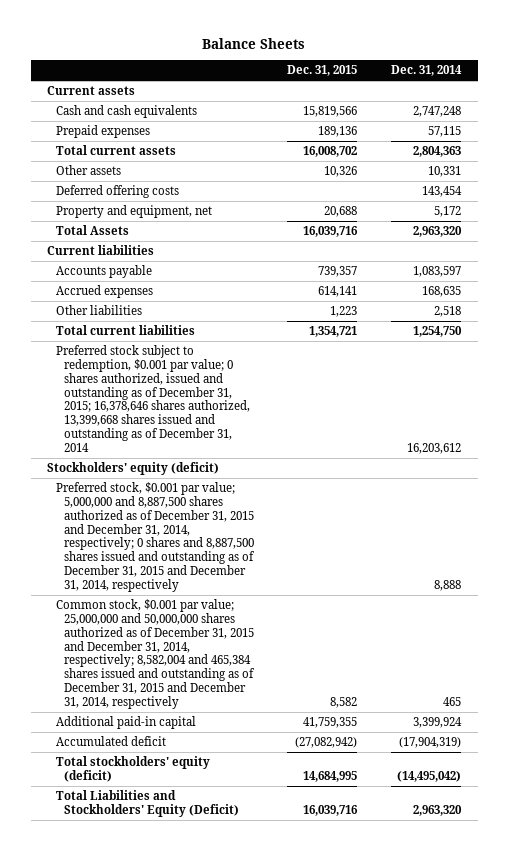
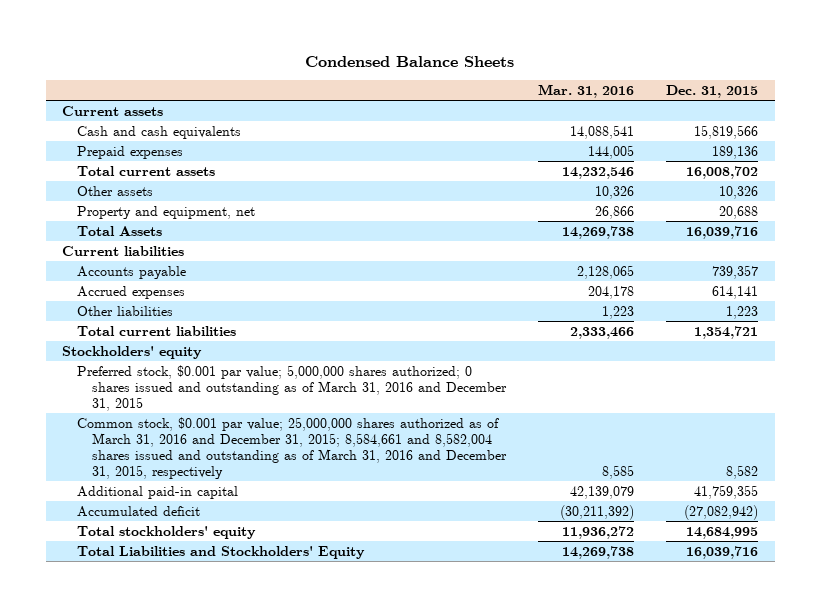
[202,37,306,49] Balance Sheets -> [305,55,515,67] Condensed Balance Sheets
[390,65,462,77] Dec. 31, 2014 -> none
none -> [538,83,635,98] Mar. 31, 2016
[55,185,179,199] Deferred offering costs -> none
[55,345,250,452] Preferred stock subject to redemption, $0.001 par value; 0 shares authorized, issued and outstanding as of December 31, 2015; 16,378,646 shares authorized, 13,399,668 shares issued and outstanding as of December 31, 2014 -> none
[47,462,220,476] Stockholders' equity (deficit) -> [62,345,203,359] Stockholders' equity
[55,482,255,592] Preferred stock, $0.001 par value; 5,000,000 and 8,887,500 shares authorized as of December 31, 2015 and December 31, 2014, respectively; 0 shares and 8,887,500 shares issued and outstanding as of December 31, 2015 and December 31, 2014, respectively -> [76,364,507,411] Preferred stock, $0.001 par value; 5,000,000 shares authorized; 0 shares issued and outstanding as of March 31, 2016 and December 31, 2015
[55,599,255,709] Common stock, $0.001 par value; 25,000,000 and 50,000,000 shares authorized as of December 31, 2015 and December 31, 2014, respectively; 8,582,004 and 465,384 shares issued and outstanding as of December 31, 2015 and December 31, 2014, respectively -> [76,416,507,479] Common stock, $0.001 par value; 25,000,000 shares authorized as of March 31, 2016 and December 31, 2015; 8,584,661 and 8,582,004 shares issued and outstanding as of March 31, 2016 and December 31, 2015, respectively
[55,756,210,783] Total stockholders' equity (deficit) -> [76,525,256,539] Total stockholders' equity
[55,790,239,818] Total Liabilities and Stockholders' Equity (Deficit) -> [76,545,365,559] Total Liabilities and Stockholders' Equity

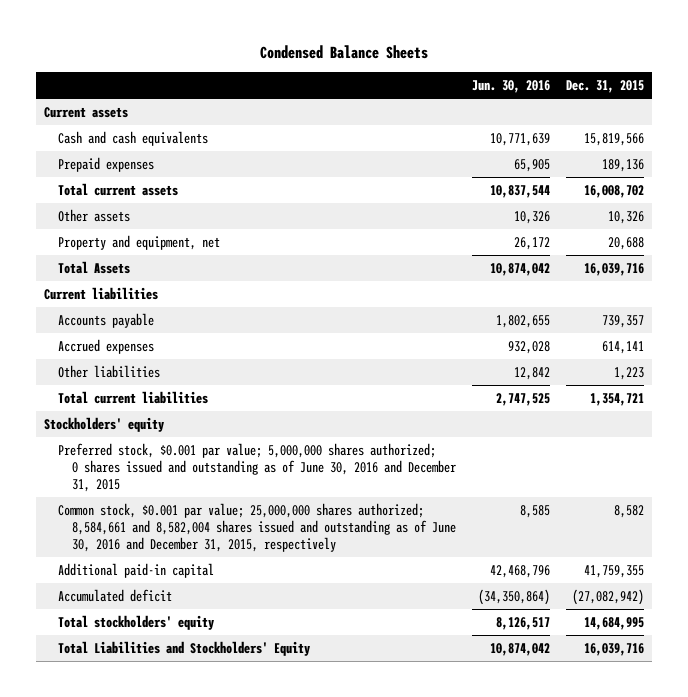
[538,83,635,98] Mar. 31, 2016 -> none
none -> [471,79,550,93] Jun. 30, 2016
[76,364,507,411] Preferred stock, $0.001 par value; 5,000,000 shares authorized; 0 shares issued and outstanding as of March 31, 2016 and December 31, 2015 -> [57,442,456,492] Preferred stock, $0.001 par value; 5,000,000 shares authorized; 0 shares issued and outstanding as of June 30, 2016 and December 31, 2015
[76,416,507,479] Common stock, $0.001 par value; 25,000,000 shares authorized as of March 31, 2016 and December 31, 2015; 8,584,661 and 8,582,004 shares issued and outstanding as of March 31, 2016 and December 31, 2015, respectively -> [57,502,456,552] Common stock, $0.001 par value; 25,000,000 shares authorized; 8,584,661 and 8,582,004 shares issued and outstanding as of June 30, 2016 and December 31, 2015, respectively

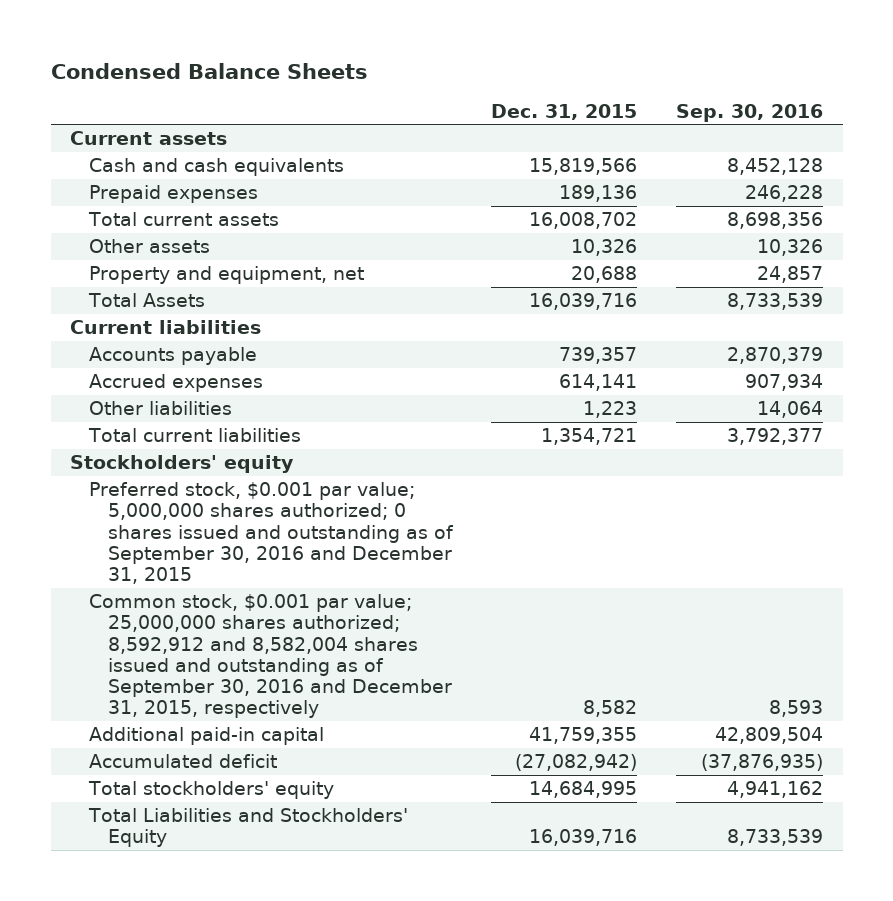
[471,79,550,93] Jun. 30, 2016 -> none
none -> [676,103,824,122] Sep. 30, 2016
[57,442,456,492] Preferred stock, $0.001 par value; 5,000,000 shares authorized; 0 shares issued and outstanding as of June 30, 2016 and December 31, 2015 -> [88,482,454,584] Preferred stock, $0.001 par value; 5,000,000 shares authorized; 0 shares issued and outstanding as of September 30, 2016 and December 31, 2015
[57,502,456,552] Common stock, $0.001 par value; 25,000,000 shares authorized; 8,584,661 and 8,582,004 shares issued and outstanding as of June 30, 2016 and December 31, 2015, respectively -> [88,594,452,719] Common stock, $0.001 par value; 25,000,000 shares authorized; 8,592,912 and 8,582,004 shares issued and outstanding as of September 30, 2016 and December 31, 2015, respectively

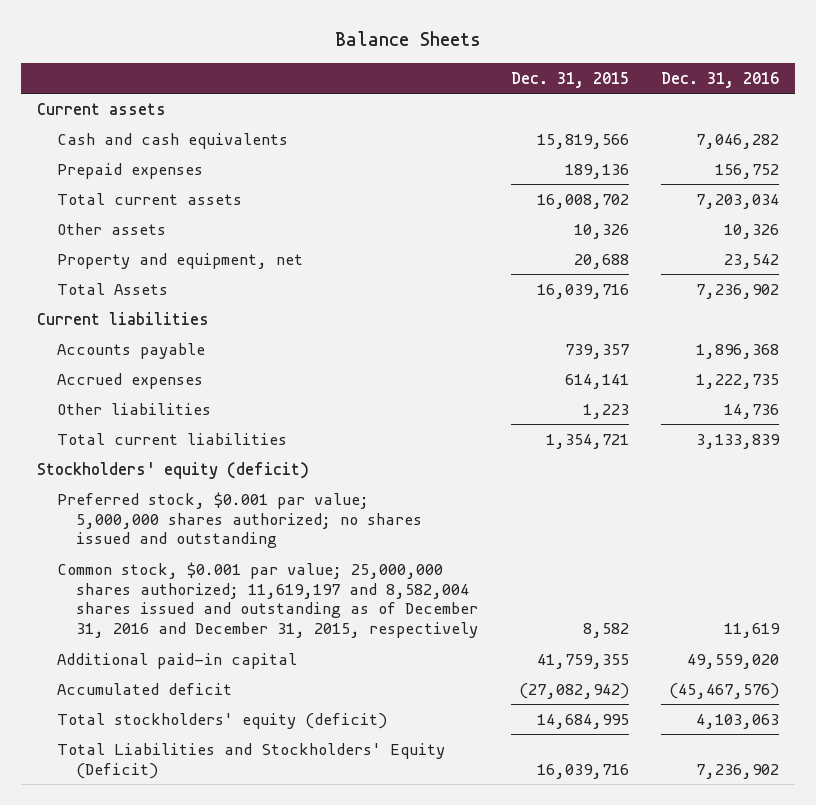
[50,63,368,80] Condensed Balance Sheets -> [334,31,481,47] Balance Sheets
[676,103,824,122] Sep. 30, 2016 -> none
none -> [661,71,780,88] Dec. 31, 2016
[70,455,295,474] Stockholders' equity -> [36,461,309,479] Stockholders' equity (deficit)
[88,482,454,584] Preferred stock, $0.001 par value; 5,000,000 shares authorized; 0 shares issued and outstanding as of September 30, 2016 and December 31, 2015 -> [56,491,423,549] Preferred stock, $0.001 par value; 5,000,000 shares authorized; no shares issued and outstanding
[88,594,452,719] Common stock, $0.001 par value; 25,000,000 shares authorized; 8,592,912 and 8,582,004 shares issued and outstanding as of September 30, 2016 and December 31, 2015, respectively -> [56,561,479,639] Common stock, $0.001 par value; 25,000,000 shares authorized; 11,619,197 and 8,582,004 shares issued and outstanding as of December 31, 2016 and December 31, 2015, respectively
[87,781,334,800] Total stockholders' equity -> [56,712,387,729] Total stockholders' equity (deficit)
[87,808,408,848] Total Liabilities and Stockholders' Equity -> [56,742,445,779] Total Liabilities and Stockholders' Equity (Deficit)

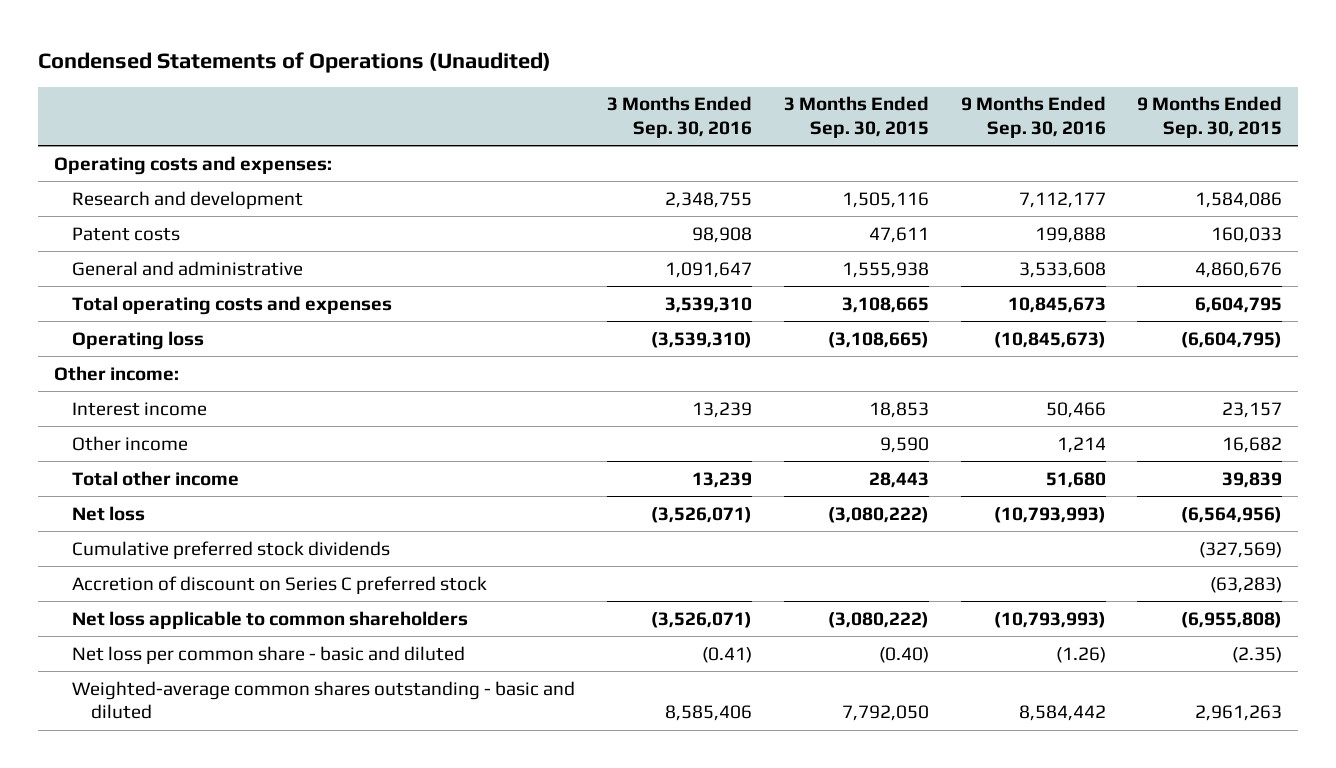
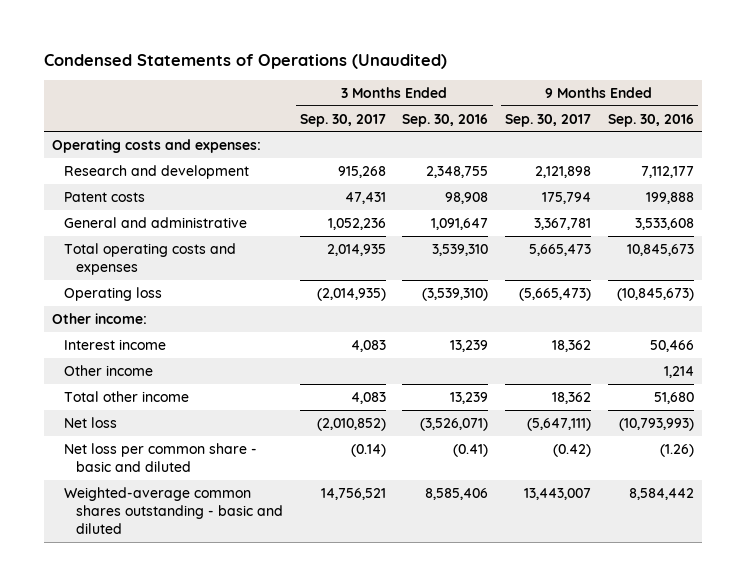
[783,96,929,138] 3 Months Ended Sep. 30, 2015 -> none
[1137,96,1283,138] 9 Months Ended Sep. 30, 2015 -> none
none -> [299,113,386,127] Sep. 30, 2017
none -> [505,113,592,127] Sep. 30, 2017
[72,540,391,559] Cumulative preferred stock dividends -> none
[72,575,488,594] Accretion of discount on Series C preferred stock -> none
[72,610,469,629] Net loss applicable to common shareholders -> none

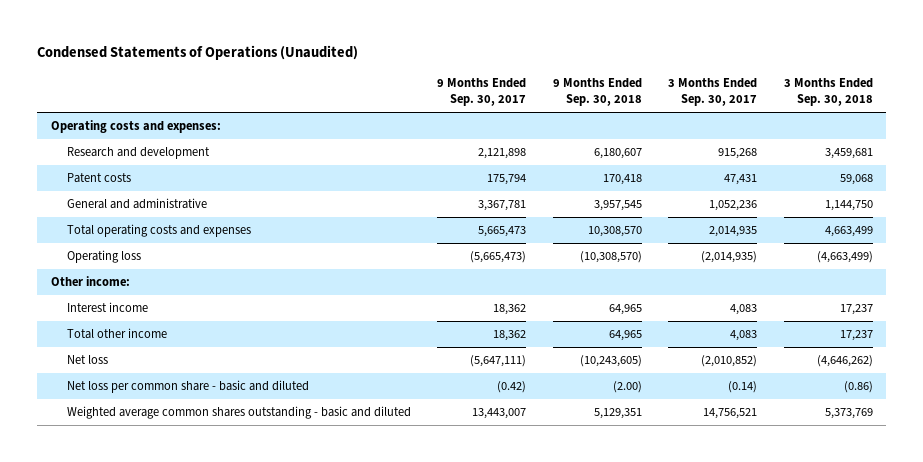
[402,113,489,127] Sep. 30, 2016 -> none
[607,113,694,127] Sep. 30, 2016 -> none
none -> [552,77,642,107] 9 Months Ended Sep. 30, 2018
none -> [783,77,873,107] 3 Months Ended Sep. 30, 2018
[64,364,154,376] Other income -> none
[64,486,284,534] Weighted-average common shares outstanding - basic and diluted -> [66,406,411,420] Weighted average common shares outstanding - basic and diluted

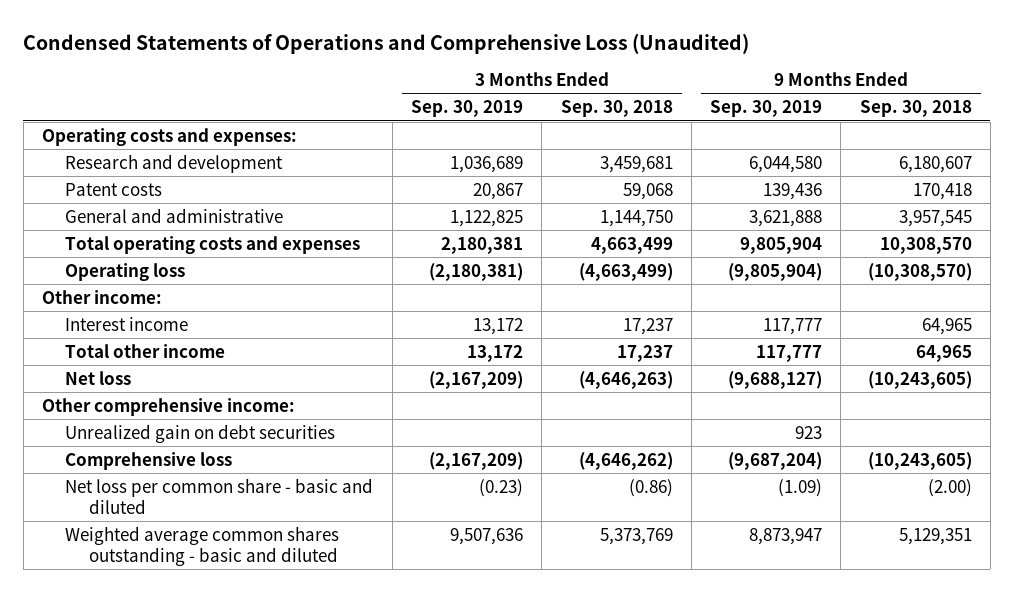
[37,45,359,61] Condensed Statements of Operations (Unaudited) -> [23,32,750,54] Condensed Statements of Operations and Comprehensive Loss (Unaudited)
[437,77,527,107] 9 Months Ended Sep. 30, 2017 -> none
[668,77,758,107] 3 Months Ended Sep. 30, 2017 -> none
none -> [410,100,523,118] Sep. 30, 2019
none -> [710,100,823,118] Sep. 30, 2019
[816,355,873,368] (4,646,262) -> [578,370,673,389] (4,646,263)
none -> [42,397,296,416] Other comprehensive income:
none -> [65,423,336,443] Unrealized gain on debt securities
none -> [65,451,233,470] Comprehensive loss

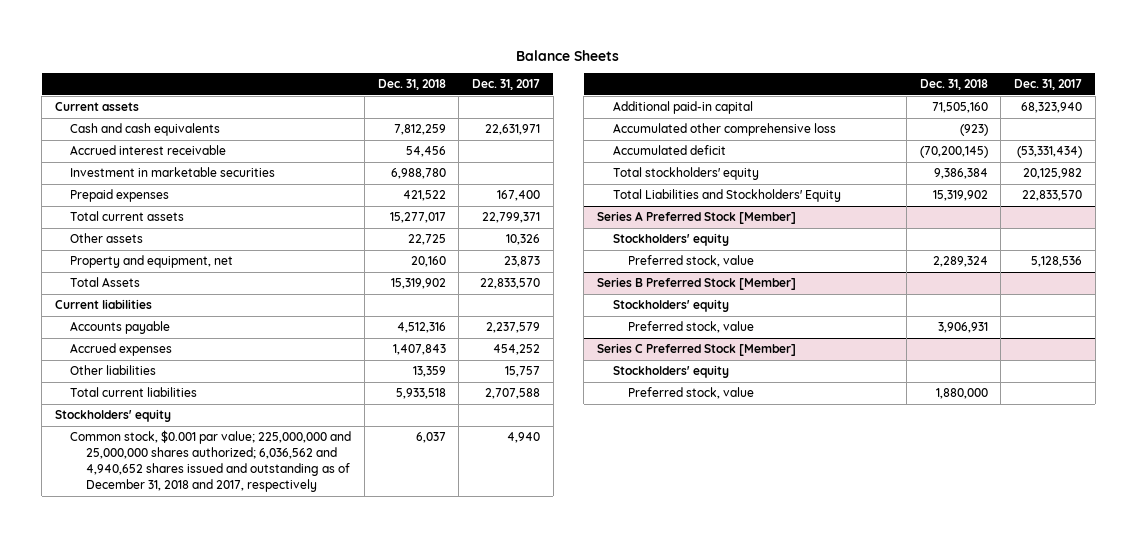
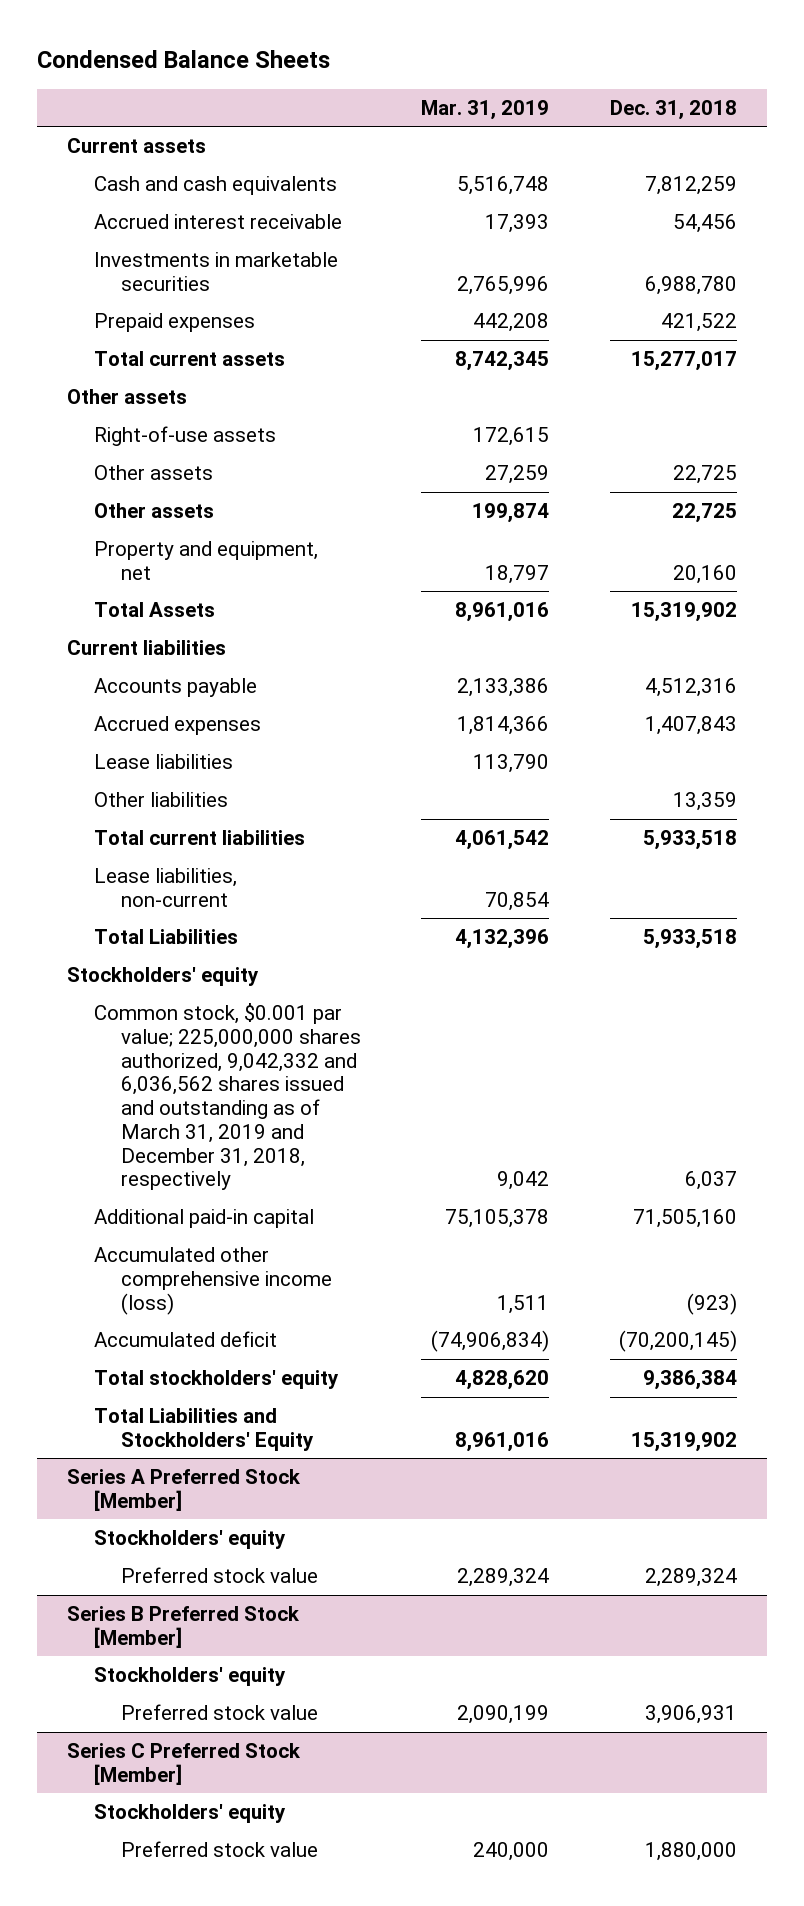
[516,49,620,61] Balance Sheets -> [36,50,330,69] Condensed Balance Sheets
[472,79,541,91] Dec. 31, 2017 -> none
none -> [421,99,550,120] Mar. 31, 2019
[70,167,276,178] Investment in marketable securities -> [93,252,338,291] Investments in marketable securities
none -> [67,389,188,405] Other assets
none -> [93,426,276,447] Right-of-use assets
none -> [93,503,214,519] Other assets
none -> [93,754,233,770] Lease liabilities
none -> [93,868,237,907] Lease liabilities, non-current
none -> [93,929,238,945] Total Liabilities
[70,430,352,492] Common stock, $0.001 par value; 225,000,000 and 25,000,000 shares authorized; 6,036,562 and 4,940,652 shares issued and outstanding as of December 31, 2018 and 2017, respectively -> [93,1003,361,1191] Common stock, $0.001 par value; 225,000,000 shares authorized, 9,042,332 and 6,036,562 shares issued and outstanding as of March 31, 2019 and December 31, 2018, respectively
[612,123,836,137] Accumulated other comprehensive loss -> [93,1247,332,1315] Accumulated other comprehensive income (loss)
[628,255,755,268] Preferred stock, value -> [120,1567,318,1584] Preferred stock value
[628,321,755,334] Preferred stock, value -> [120,1704,318,1721] Preferred stock value
[628,387,755,400] Preferred stock, value -> [120,1841,318,1858] Preferred stock value

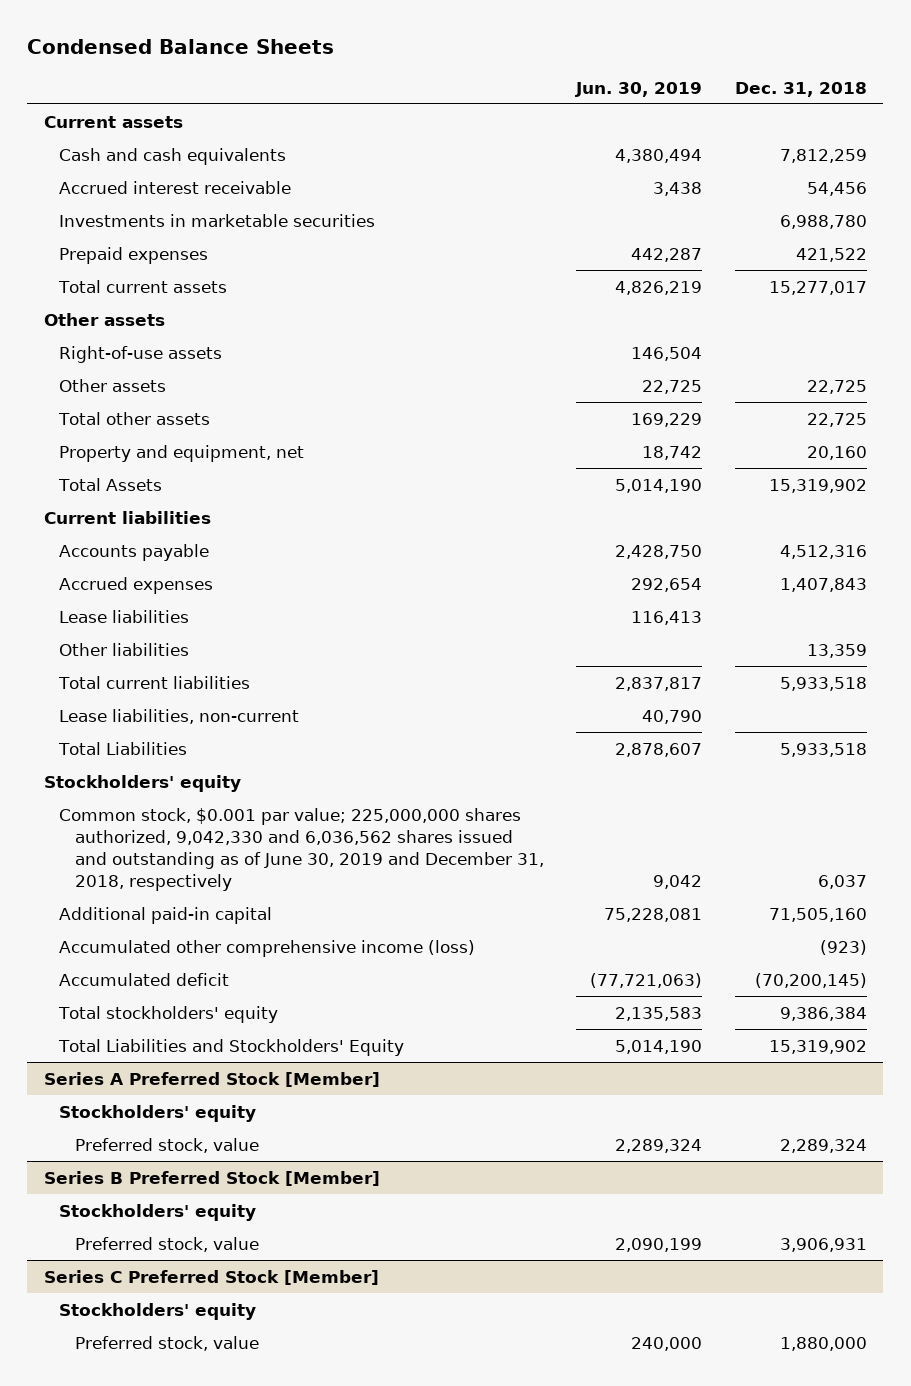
[421,99,550,120] Mar. 31, 2019 -> none
none -> [575,81,703,97] Jun. 30, 2019
[93,503,214,519] Other assets -> [58,411,211,425] Total other assets
[93,1003,361,1191] Common stock, $0.001 par value; 225,000,000 shares authorized, 9,042,332 and 6,036,562 shares issued and outstanding as of March 31, 2019 and December 31, 2018, respectively -> [59,807,544,891] Common stock, $0.001 par value; 225,000,000 shares authorized, 9,042,330 and 6,036,562 shares issued and outstanding as of June 30, 2019 and December 31, 2018, respectively
[120,1567,318,1584] Preferred stock value -> [74,1137,259,1153] Preferred stock, value
[120,1704,318,1721] Preferred stock value -> [74,1236,259,1252] Preferred stock, value
[120,1841,318,1858] Preferred stock value -> [74,1335,259,1351] Preferred stock, value

